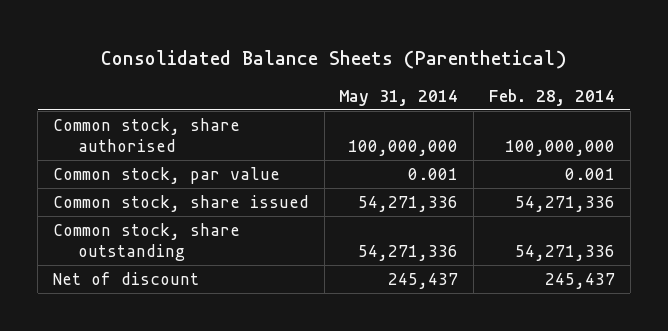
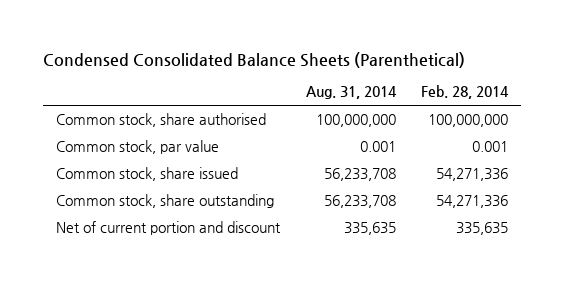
[100,49,567,69] Consolidated Balance Sheets (Parenthetical) -> [43,51,466,68] Condensed Consolidated Balance Sheets (Parenthetical)
[339,89,459,106] May 31, 2014 -> none
none -> [305,86,397,100] Aug. 31, 2014
[52,271,199,285] Net of discount -> [56,221,282,236] Net of current portion and discount
[544,272,615,289] 245,437 -> [455,222,508,236] 335,635

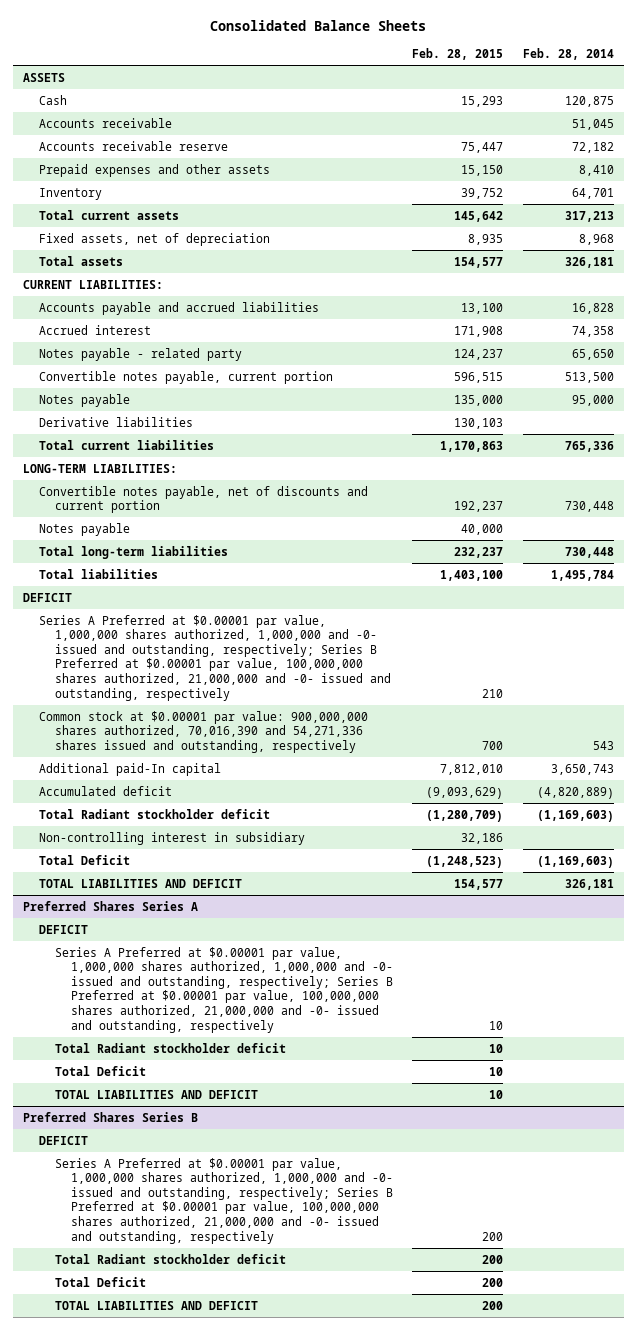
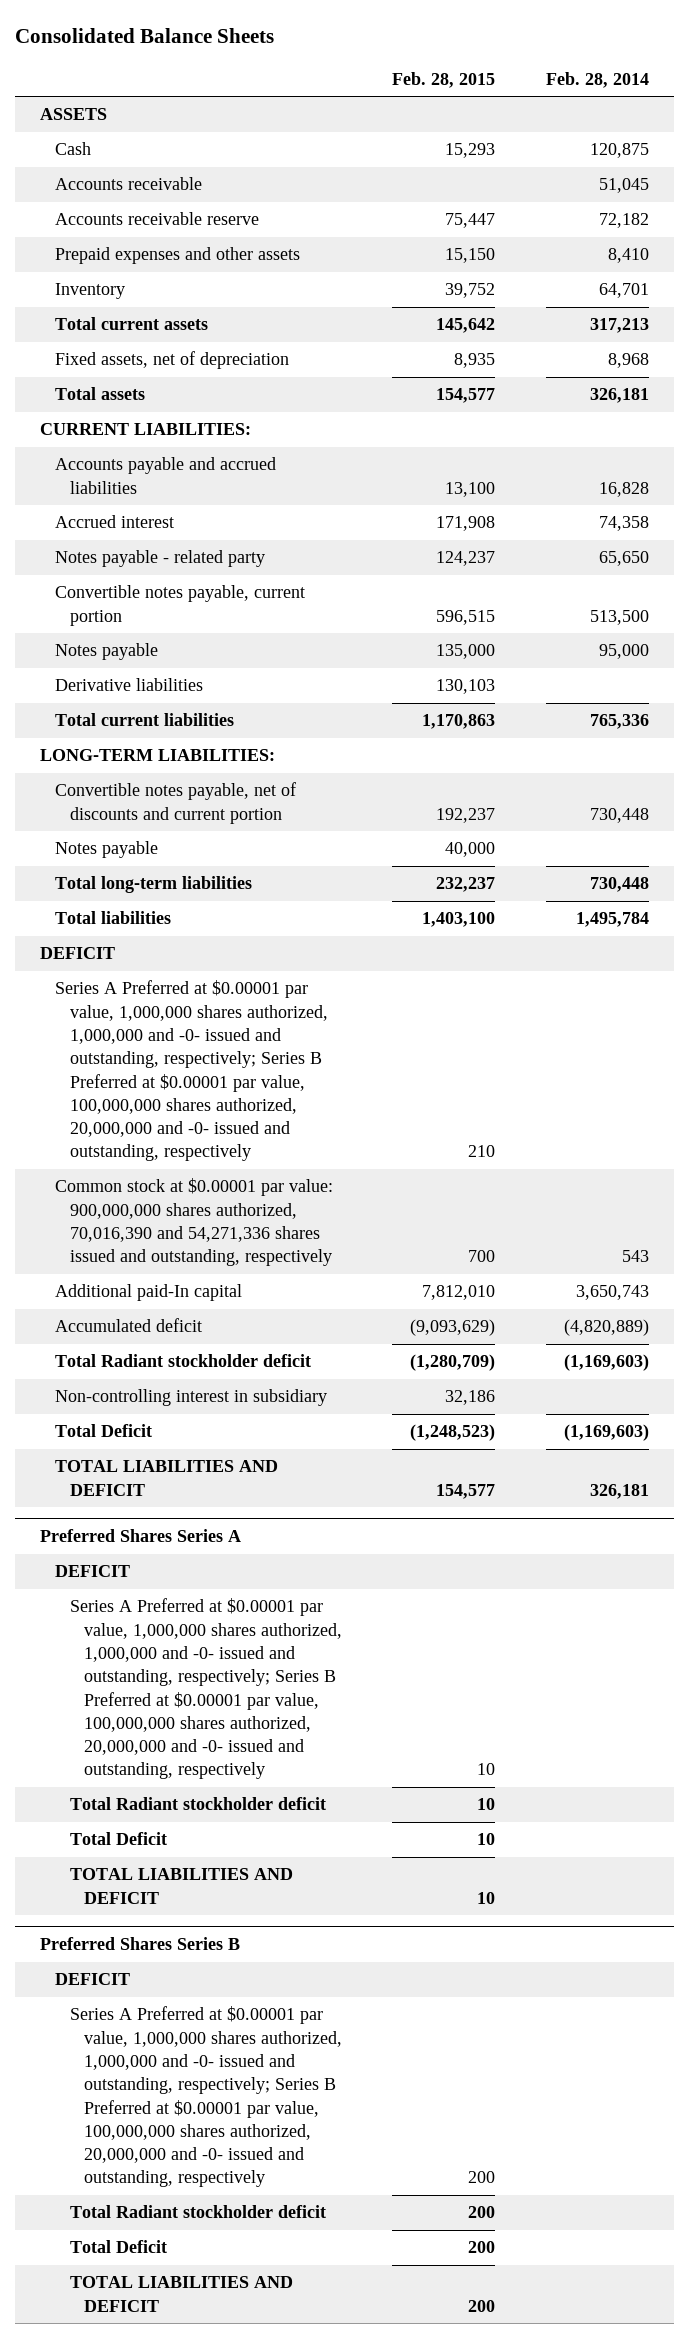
[38,614,391,701] Series A Preferred at $0.00001 par value, 1,000,000 shares authorized, 1,000,000 and -0- issued and outstanding, respectively; Series B Preferred at $0.00001 par value, 100,000,000 shares authorized, 21,000,000 and -0- issued and outstanding, respectively -> [54,980,328,1162] Series A Preferred at $0.00001 par value, 1,000,000 shares authorized, 1,000,000 and -0- issued and outstanding, respectively; Series B Preferred at $0.00001 par value, 100,000,000 shares authorized, 20,000,000 and -0- issued and outstanding, respectively
[54,946,393,1033] Series A Preferred at $0.00001 par value, 1,000,000 shares authorized, 1,000,000 and -0- issued and outstanding, respectively; Series B Preferred at $0.00001 par value, 100,000,000 shares authorized, 21,000,000 and -0- issued and outstanding, respectively -> [69,1598,343,1780] Series A Preferred at $0.00001 par value, 1,000,000 shares authorized, 1,000,000 and -0- issued and outstanding, respectively; Series B Preferred at $0.00001 par value, 100,000,000 shares authorized, 20,000,000 and -0- issued and outstanding, respectively
[54,1157,393,1244] Series A Preferred at $0.00001 par value, 1,000,000 shares authorized, 1,000,000 and -0- issued and outstanding, respectively; Series B Preferred at $0.00001 par value, 100,000,000 shares authorized, 21,000,000 and -0- issued and outstanding, respectively -> [69,2006,343,2188] Series A Preferred at $0.00001 par value, 1,000,000 shares authorized, 1,000,000 and -0- issued and outstanding, respectively; Series B Preferred at $0.00001 par value, 100,000,000 shares authorized, 20,000,000 and -0- issued and outstanding, respectively

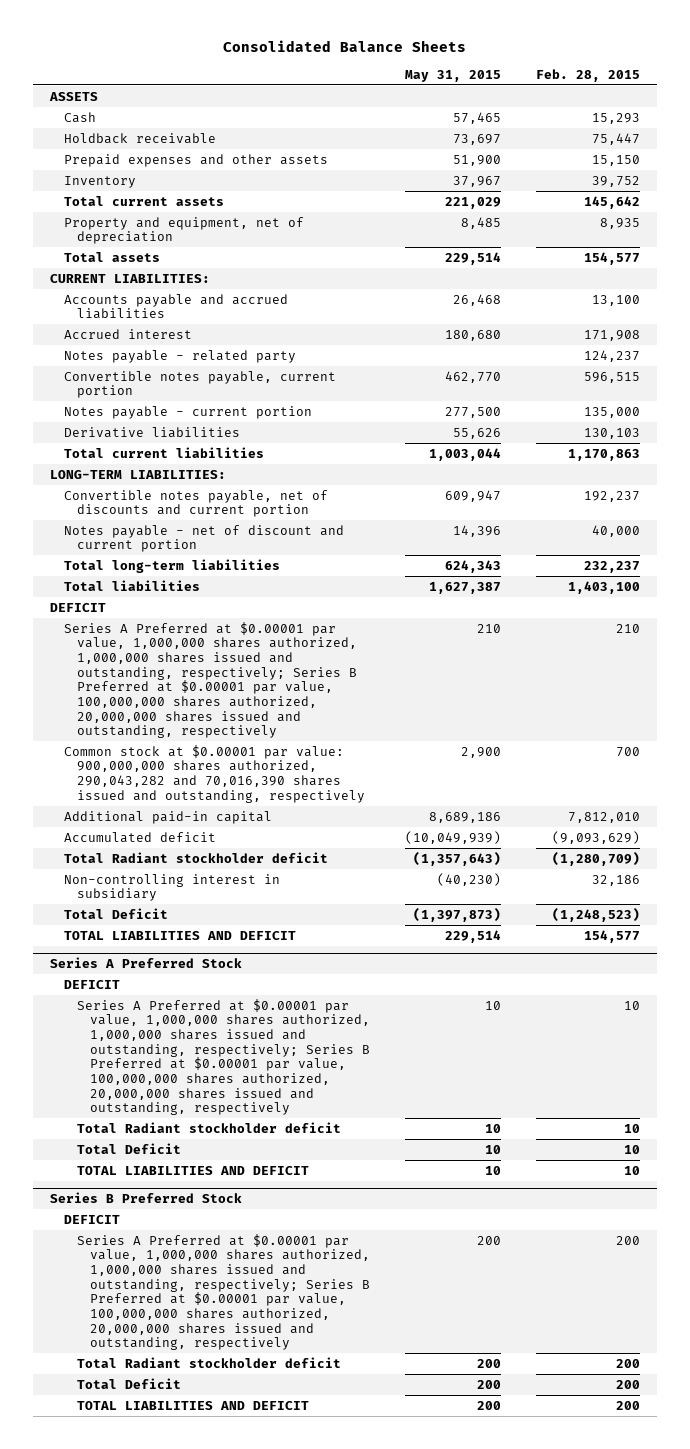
[545,71,649,88] Feb. 28, 2014 -> none
none -> [404,69,501,82] May 31, 2015
[54,177,202,191] Accounts receivable -> none
[54,212,259,226] Accounts receivable reserve -> [63,132,216,144] Holdback receivable
[54,351,289,370] Fixed assets, net of depreciation -> [63,216,304,245] Property and equipment, net of depreciation
[54,643,158,661] Notes payable -> [63,405,312,419] Notes payable - current portion
[54,841,158,859] Notes payable -> [63,524,344,553] Notes payable - net of discount and current portion
[54,980,328,1162] Series A Preferred at $0.00001 par value, 1,000,000 shares authorized, 1,000,000 and -0- issued and outstanding, respectively; Series B Preferred at $0.00001 par value, 100,000,000 shares authorized, 20,000,000 and -0- issued and outstanding, respectively -> [63,621,357,739] Series A Preferred at $0.00001 par value, 1,000,000 shares authorized, 1,000,000 shares issued and outstanding, respectively; Series B Preferred at $0.00001 par value, 100,000,000 shares authorized, 20,000,000 shares issued and outstanding, respectively
[54,1178,333,1267] Common stock at $0.00001 par value: 900,000,000 shares authorized, 70,016,390 and 54,271,336 shares issued and outstanding, respectively -> [63,744,365,803] Common stock at $0.00001 par value: 900,000,000 shares authorized, 290,043,282 and 70,016,390 shares issued and outstanding, respectively
[54,1284,242,1302] Additional paid-In capital -> [63,810,272,824] Additional paid-in capital
[40,1529,242,1543] Preferred Shares Series A -> [50,956,243,968] Series A Preferred Stock
[69,1598,343,1780] Series A Preferred at $0.00001 par value, 1,000,000 shares authorized, 1,000,000 and -0- issued and outstanding, respectively; Series B Preferred at $0.00001 par value, 100,000,000 shares authorized, 20,000,000 and -0- issued and outstanding, respectively -> [76,998,371,1116] Series A Preferred at $0.00001 par value, 1,000,000 shares authorized, 1,000,000 shares issued and outstanding, respectively; Series B Preferred at $0.00001 par value, 100,000,000 shares authorized, 20,000,000 shares issued and outstanding, respectively
[40,1937,241,1951] Preferred Shares Series B -> [50,1191,243,1203] Series B Preferred Stock
[69,2006,343,2188] Series A Preferred at $0.00001 par value, 1,000,000 shares authorized, 1,000,000 and -0- issued and outstanding, respectively; Series B Preferred at $0.00001 par value, 100,000,000 shares authorized, 20,000,000 and -0- issued and outstanding, respectively -> [76,1233,371,1351] Series A Preferred at $0.00001 par value, 1,000,000 shares authorized, 1,000,000 shares issued and outstanding, respectively; Series B Preferred at $0.00001 par value, 100,000,000 shares authorized, 20,000,000 shares issued and outstanding, respectively

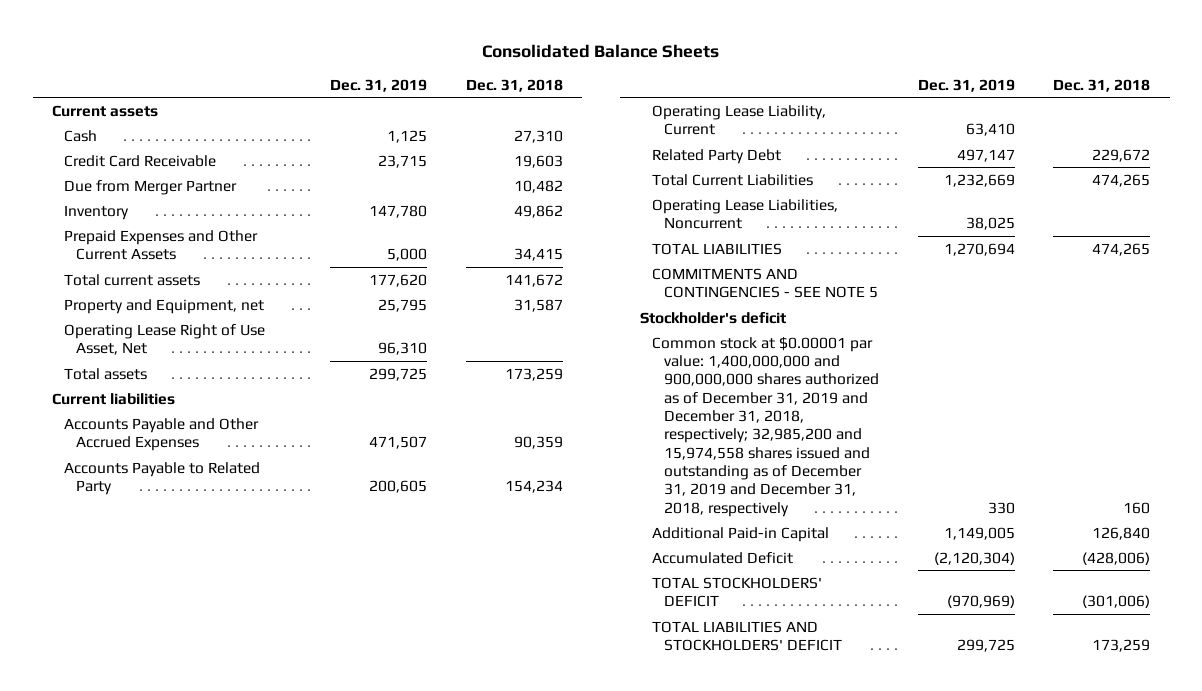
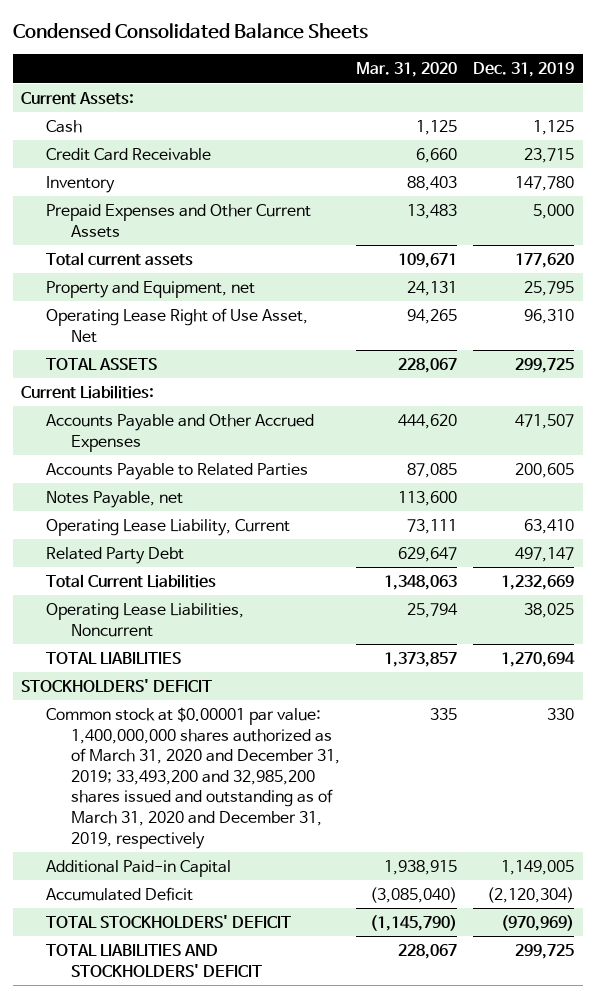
[482,43,720,58] Consolidated Balance Sheets -> [13,23,369,40] Condensed Consolidated Balance Sheets
[465,78,563,92] Dec. 31, 2018 -> none
none -> [356,62,458,78] Mar. 31, 2020
[52,104,159,117] Current assets -> [21,91,135,105] Current Assets:
[64,179,238,195] Due from Merger Partner -> none
[64,367,148,380] Total assets -> [46,357,158,370] TOTAL ASSETS
[52,392,176,405] Current liabilities -> [21,384,155,399] Current Liabilities:
[64,461,261,495] Accounts Payable to Related Party -> [46,462,309,480] Accounts Payable to Related Parties
none -> [46,490,184,508] Notes Payable, net
[651,267,879,298] COMMITMENTS AND CONTINGENCIES - SEE NOTE 5 -> none
[639,311,786,324] Stockholder's deficit -> [21,678,213,692] STOCKHOLDERS' DEFICIT
[651,336,880,517] Common stock at $0.00001 par value: 1,400,000,000 and 900,000,000 shares authorized as of December 31, 2019 and December 31, 2018, respectively; 32,985,200 and 15,974,558 shares issued and outstanding as of December 31, 2019 and December 31, 2018, respectively -> [46,706,341,849] Common stock at $0.00001 par value: 1,400,000,000 shares authorized as of March 31, 2020 and December 31, 2019; 33,493,200 and 32,985,200 shares issued and outstanding as of March 31, 2020 and December 31, 2019, respectively

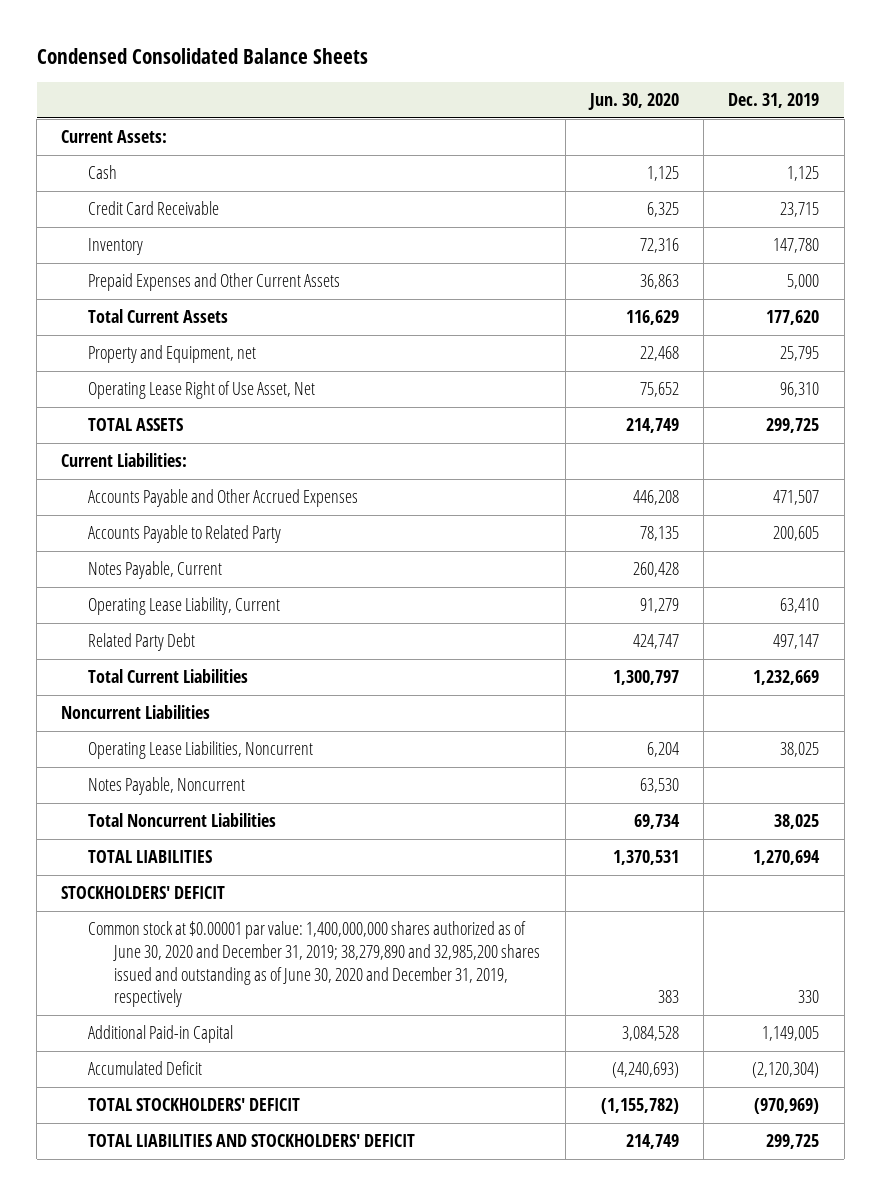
[356,62,458,78] Mar. 31, 2020 -> none
none -> [587,92,679,110] Jun. 30, 2020
[46,251,194,266] Total current assets -> [87,309,228,324] Total Current Assets
[46,462,309,480] Accounts Payable to Related Parties -> [87,525,281,544] Accounts Payable to Related Party
[46,490,184,508] Notes Payable, net -> [87,561,222,580] Notes Payable, Current
none -> [61,705,211,720] Noncurrent Liabilities
none -> [87,777,245,796] Notes Payable, Noncurrent
none -> [87,813,276,828] Total Noncurrent Liabilities
[46,706,341,849] Common stock at $0.00001 par value: 1,400,000,000 shares authorized as of March 31, 2020 and December 31, 2019; 33,493,200 and 32,985,200 shares issued and outstanding as of March 31, 2020 and December 31, 2019, respectively -> [87,921,541,1008] Common stock at $0.00001 par value: 1,400,000,000 shares authorized as of June 30, 2020 and December 31, 2019; 38,279,890 and 32,985,200 shares issued and outstanding as of June 30, 2020 and December 31, 2019, respectively

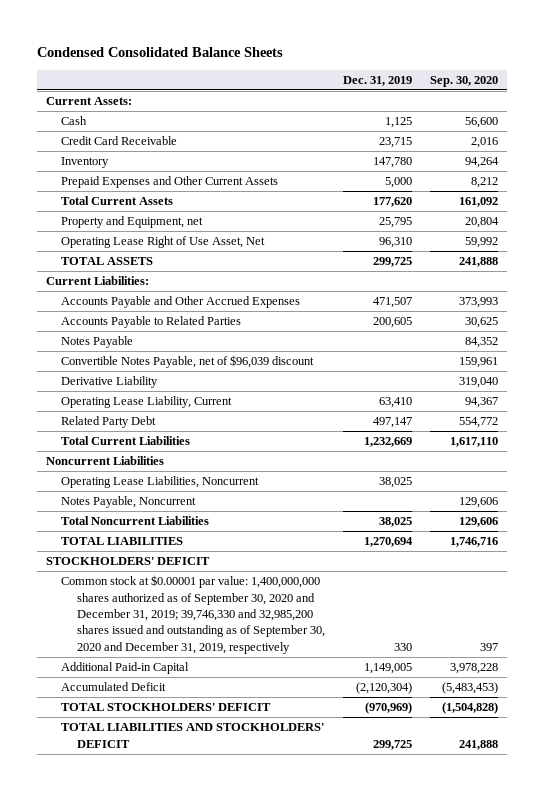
[587,92,679,110] Jun. 30, 2020 -> none
none -> [430,75,499,87] Sep. 30, 2020
[87,525,281,544] Accounts Payable to Related Party -> [61,316,242,329] Accounts Payable to Related Parties
[87,561,222,580] Notes Payable, Current -> [61,336,134,349] Notes Payable
none -> [61,355,315,369] Convertible Notes Payable, net of $96,039 discount
none -> [61,376,159,389] Derivative Liability
[87,921,541,1008] Common stock at $0.00001 par value: 1,400,000,000 shares authorized as of June 30, 2020 and December 31, 2019; 38,279,890 and 32,985,200 shares issued and outstanding as of June 30, 2020 and December 31, 2019, respectively -> [61,575,325,654] Common stock at $0.00001 par value: 1,400,000,000 shares authorized as of September 30, 2020 and December 31, 2019; 39,746,330 and 32,985,200 shares issued and outstanding as of September 30, 2020 and December 31, 2019, respectively

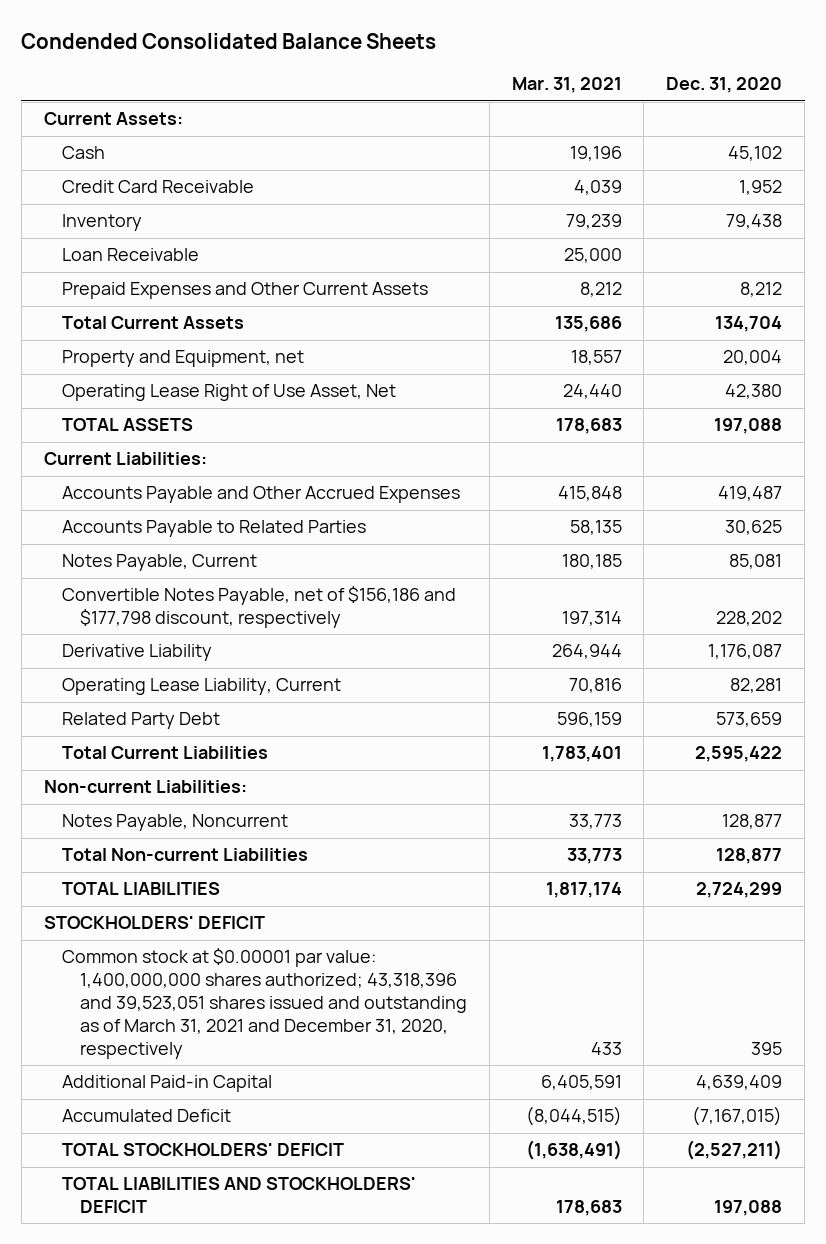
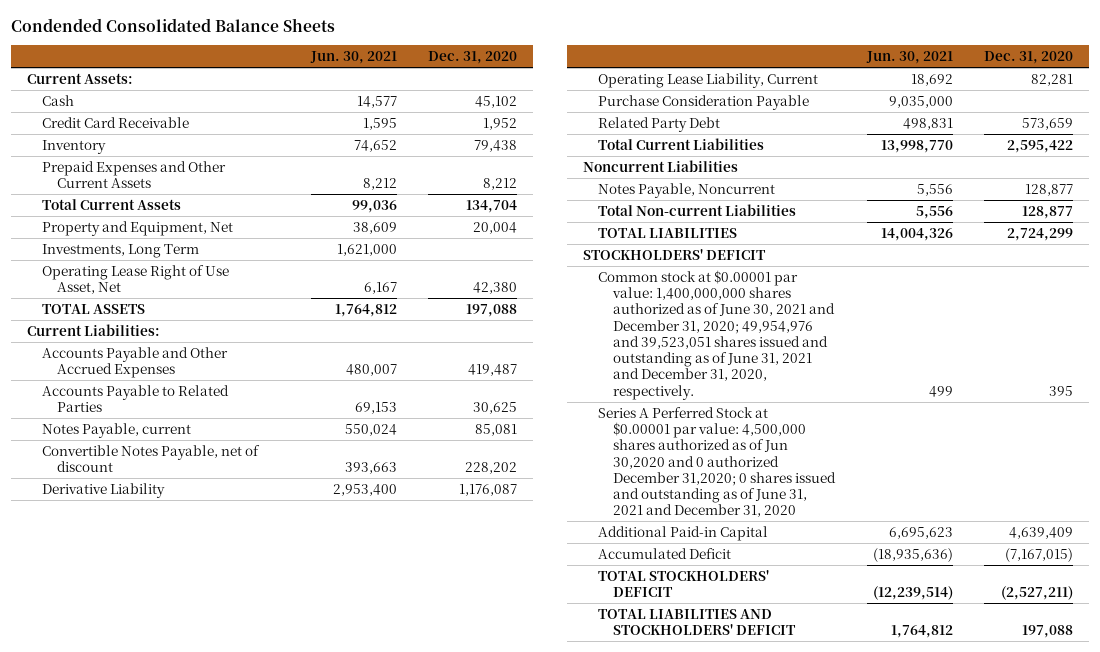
[511,77,622,94] Mar. 31, 2021 -> none
none -> [309,51,397,65] Jun. 30, 2021
[61,248,199,262] Loan Receivable -> none
[61,350,304,368] Property and Equipment, net -> [41,220,233,236] Property and Equipment, Net
none -> [41,243,199,258] Investments, Long Term
[61,554,257,572] Notes Payable, Current -> [41,422,191,438] Notes Payable, current
[61,586,456,629] Convertible Notes Payable, net of $156,186 and $177,798 discount, respectively -> [41,444,260,473] Convertible Notes Payable, net of discount
none -> [597,94,809,110] Purchase Consideration Payable
[43,780,247,794] Non-current Liabilities: -> [582,159,738,172] Noncurrent Liabilities
[61,948,467,1059] Common stock at $0.00001 par value: 1,400,000,000 shares authorized; 43,318,396 and 39,523,051 shares issued and outstanding as of March 31, 2021 and December 31, 2020, respectively -> [597,269,835,400] Common stock at $0.00001 par value: 1,400,000,000 shares authorized as of June 30, 2021 and December 31, 2020; 49,954,976 and 39,523,051 shares issued and outstanding as of June 31, 2021 and December 31, 2020, respectively.
none -> [597,406,836,518] Series A Perferred Stock at $0.00001 par value: 4,500,000 shares authorized as of Jun 30,2020 and 0 authorized December 31,2020; 0 shares issued and outstanding as of June 31, 2021 and December 31, 2020

